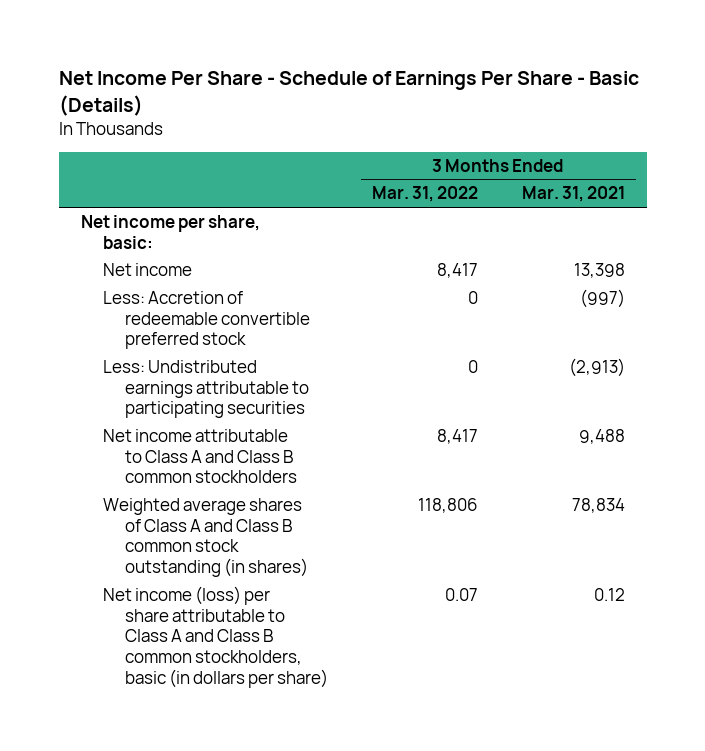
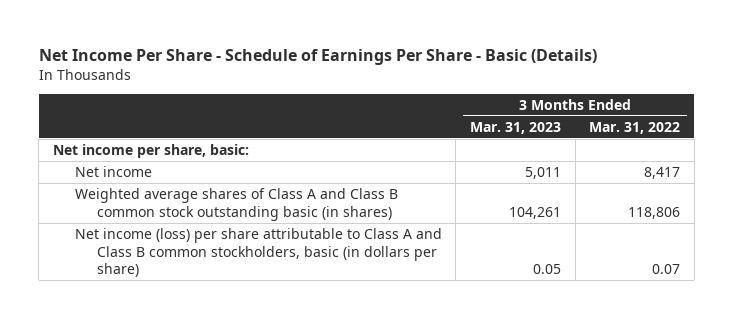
[521,186,625,203] Mar. 31, 2021 -> none
none -> [469,121,561,134] Mar. 31, 2023
[102,291,310,350] Less: Accretion of redeemable convertible preferred stock -> none
[102,360,309,419] Less: Undistributed earnings attributable to participating securities -> none
[102,429,297,484] Net income attributable to Class A and Class B common stockholders -> none
[102,498,308,578] Weighted average shares of Class A and Class B common stock outstanding (in shares) -> [74,188,398,221] Weighted average shares of Class A and Class B common stock outstanding basic (in shares)

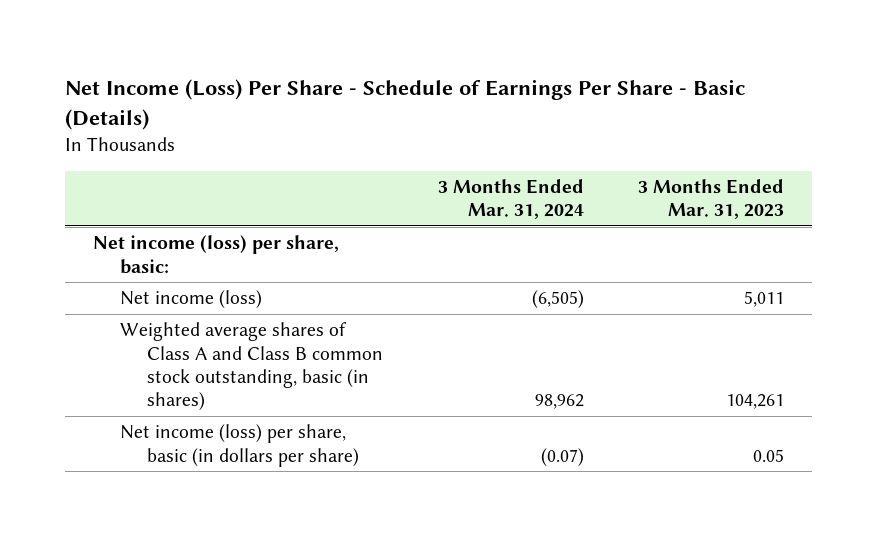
[38,48,597,65] Net Income Per Share - Schedule of Earnings Per Share - Basic (Details) -> [65,79,746,131] Net Income (Loss) Per Share - Schedule of Earnings Per Share - Basic (Details)
[589,121,681,134] Mar. 31, 2022 -> none
none -> [437,178,584,220] 3 Months Ended Mar. 31, 2024
[52,144,249,159] Net income per share, basic: -> [92,235,339,274] Net income (loss) per share, basic:
[74,166,152,178] Net income -> [120,290,263,309] Net income (loss)
[74,188,398,221] Weighted average shares of Class A and Class B common stock outstanding basic (in shares) -> [120,322,384,411] Weighted average shares of Class A and Class B common stock outstanding, basic (in shares)
[74,228,442,278] Net income (loss) per share attributable to Class A and Class B common stockholders, basic (in dollars per share) -> [120,424,360,467] Net income (loss) per share, basic (in dollars per share)

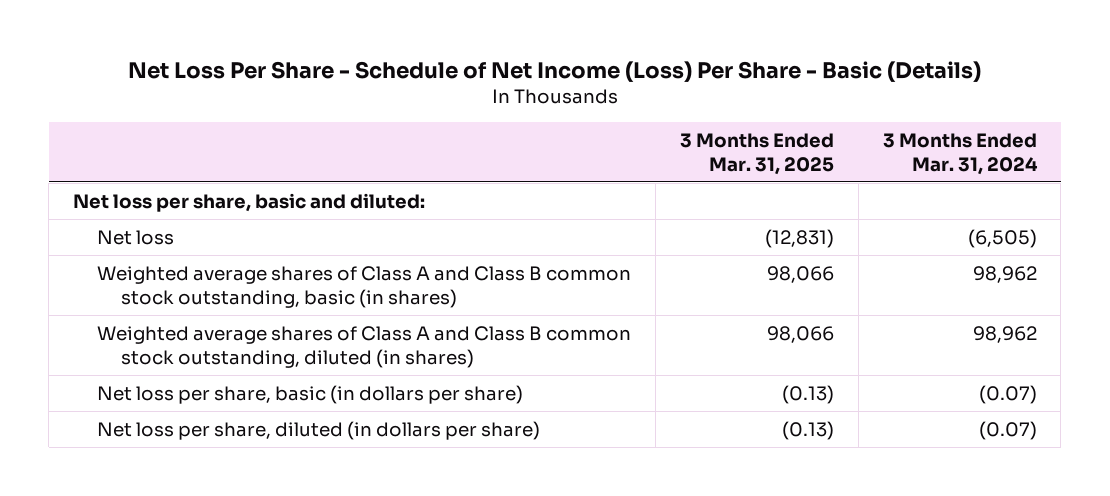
[65,79,746,131] Net Income (Loss) Per Share - Schedule of Earnings Per Share - Basic (Details) -> [127,60,981,82] Net Loss Per Share - Schedule of Net Income (Loss) Per Share - Basic (Details)
[638,178,785,220] 3 Months Ended Mar. 31, 2023 -> none
none -> [679,132,834,175] 3 Months Ended Mar. 31, 2025
[92,235,339,274] Net income (loss) per share, basic: -> [73,192,426,212] Net loss per share, basic and diluted:
[120,290,263,309] Net income (loss) -> [97,229,175,245] Net loss
none -> [97,325,632,368] Weighted average shares of Class A and Class B common stock outstanding, diluted (in shares)
[120,424,360,467] Net income (loss) per share, basic (in dollars per share) -> [97,384,524,404] Net loss per share, basic (in dollars per share)
none -> [97,420,541,440] Net loss per share, diluted (in dollars per share)

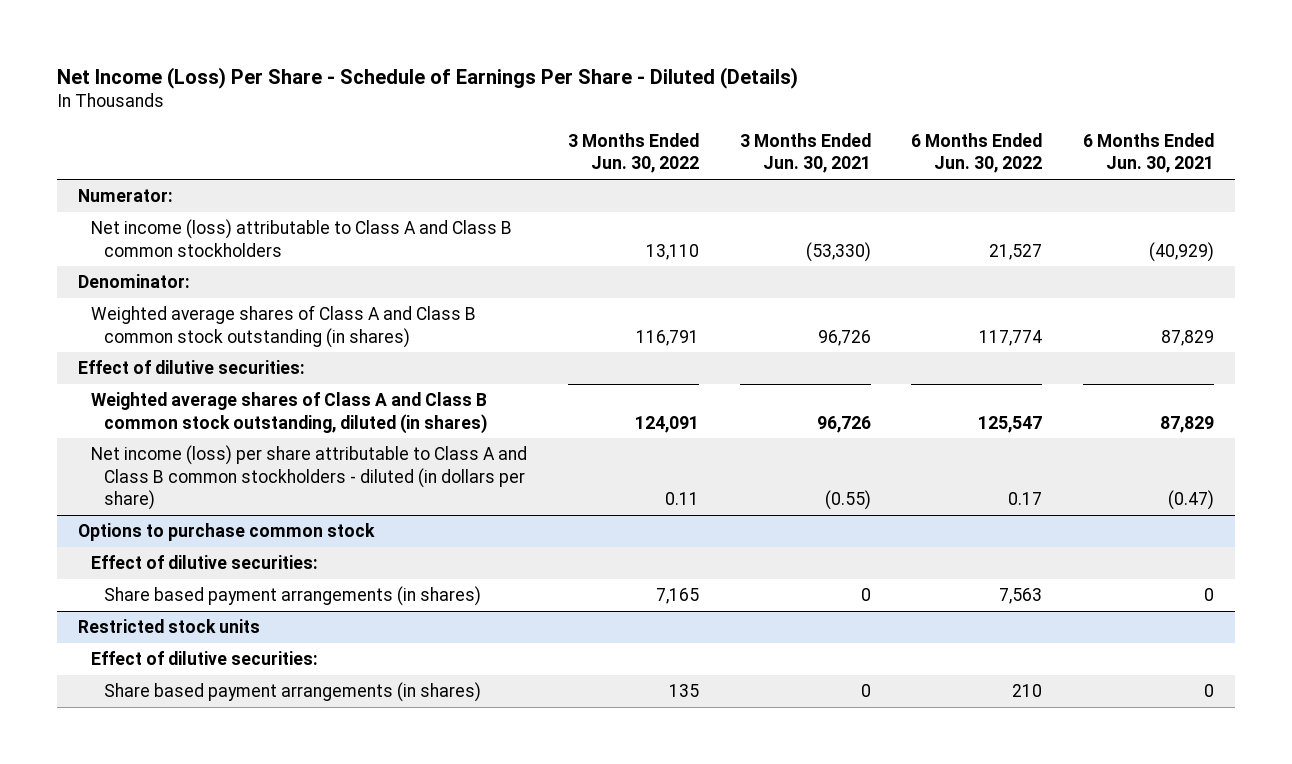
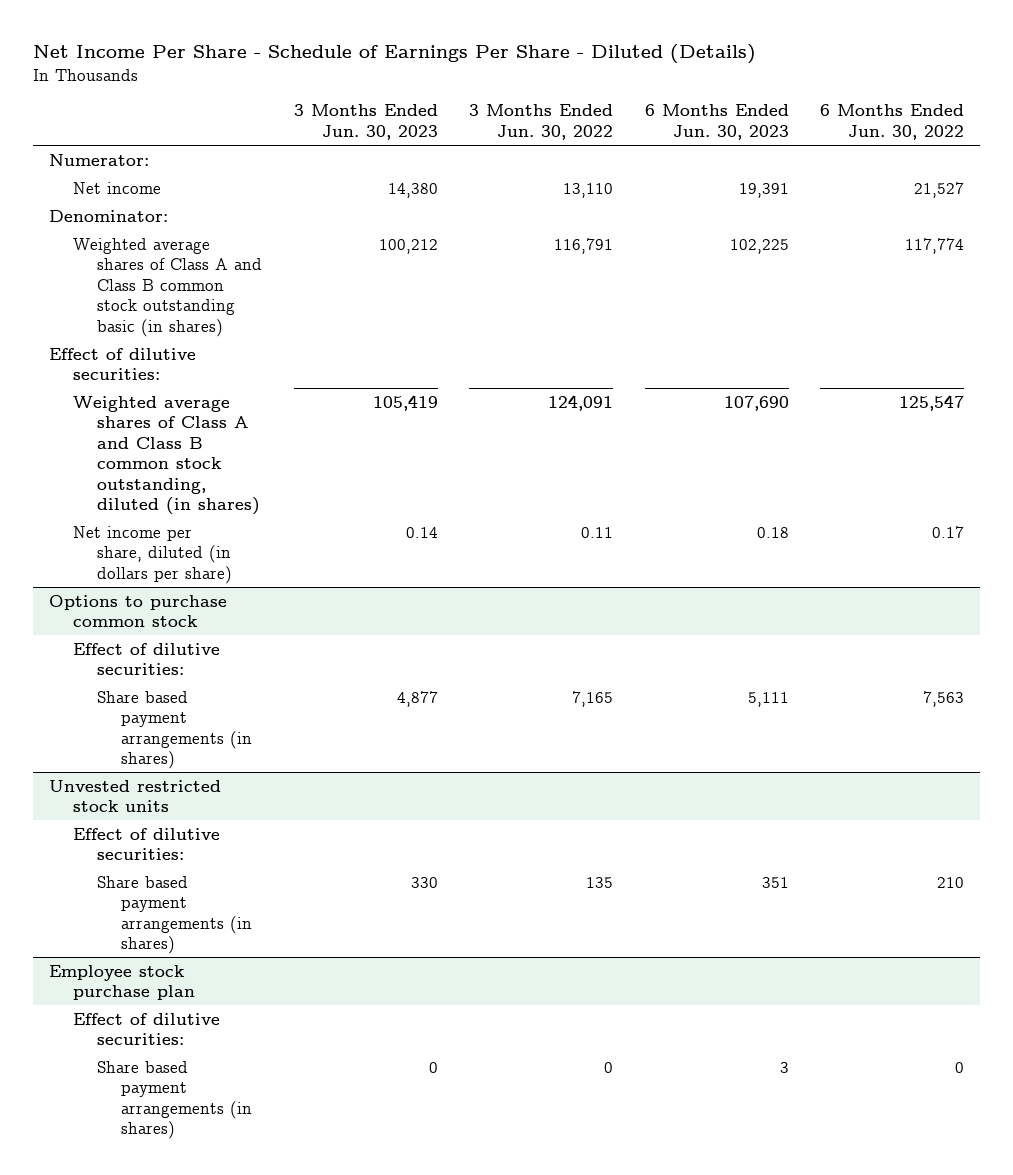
[57,67,799,90] Net Income (Loss) Per Share - Schedule of Earnings Per Share - Diluted (Details) -> [33,44,757,65] Net Income Per Share - Schedule of Earnings Per Share - Diluted (Details)
[739,132,871,174] 3 Months Ended Jun. 30, 2021 -> none
[1083,132,1215,174] 6 Months Ended Jun. 30, 2021 -> none
none -> [293,104,438,141] 3 Months Ended Jun. 30, 2023
none -> [644,104,789,141] 6 Months Ended Jun. 30, 2023
[90,219,512,257] Net income (loss) attributable to Class A and Class B common stockholders -> [73,181,162,194] Net income
[90,305,476,348] Weighted average shares of Class A and Class B common stock outstanding (in shares) -> [73,237,263,337] Weighted average shares of Class A and Class B common stock outstanding basic (in shares)
[90,445,527,510] Net income (loss) per share attributable to Class A and Class B common stockholders - diluted (in dollars per share) -> [73,525,233,584] Net income per share, diluted (in dollars per share)
[77,619,260,634] Restricted stock units -> [48,779,221,813] Unvested restricted stock units
none -> [48,964,196,1001] Employee stock purchase plan
none -> [73,1012,221,1046] Effect of dilutive securities:
none -> [97,1060,253,1140] Share based payment arrangements (in shares)

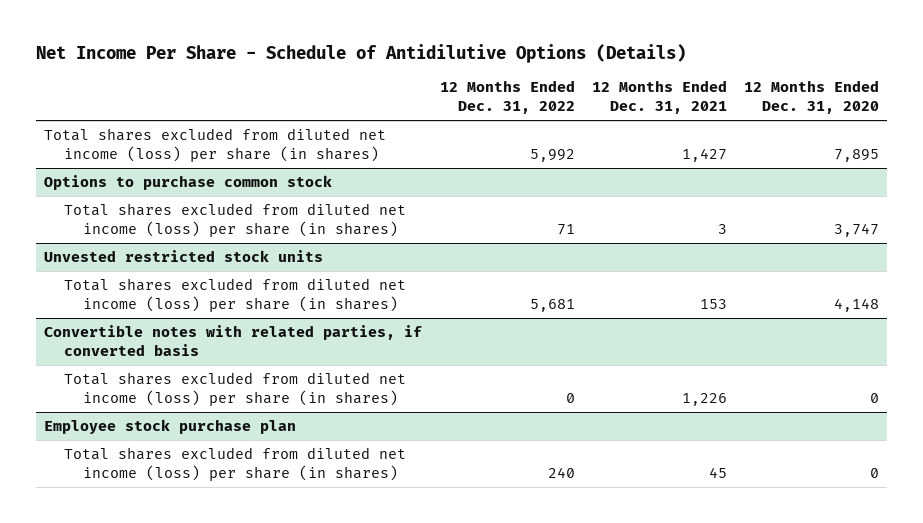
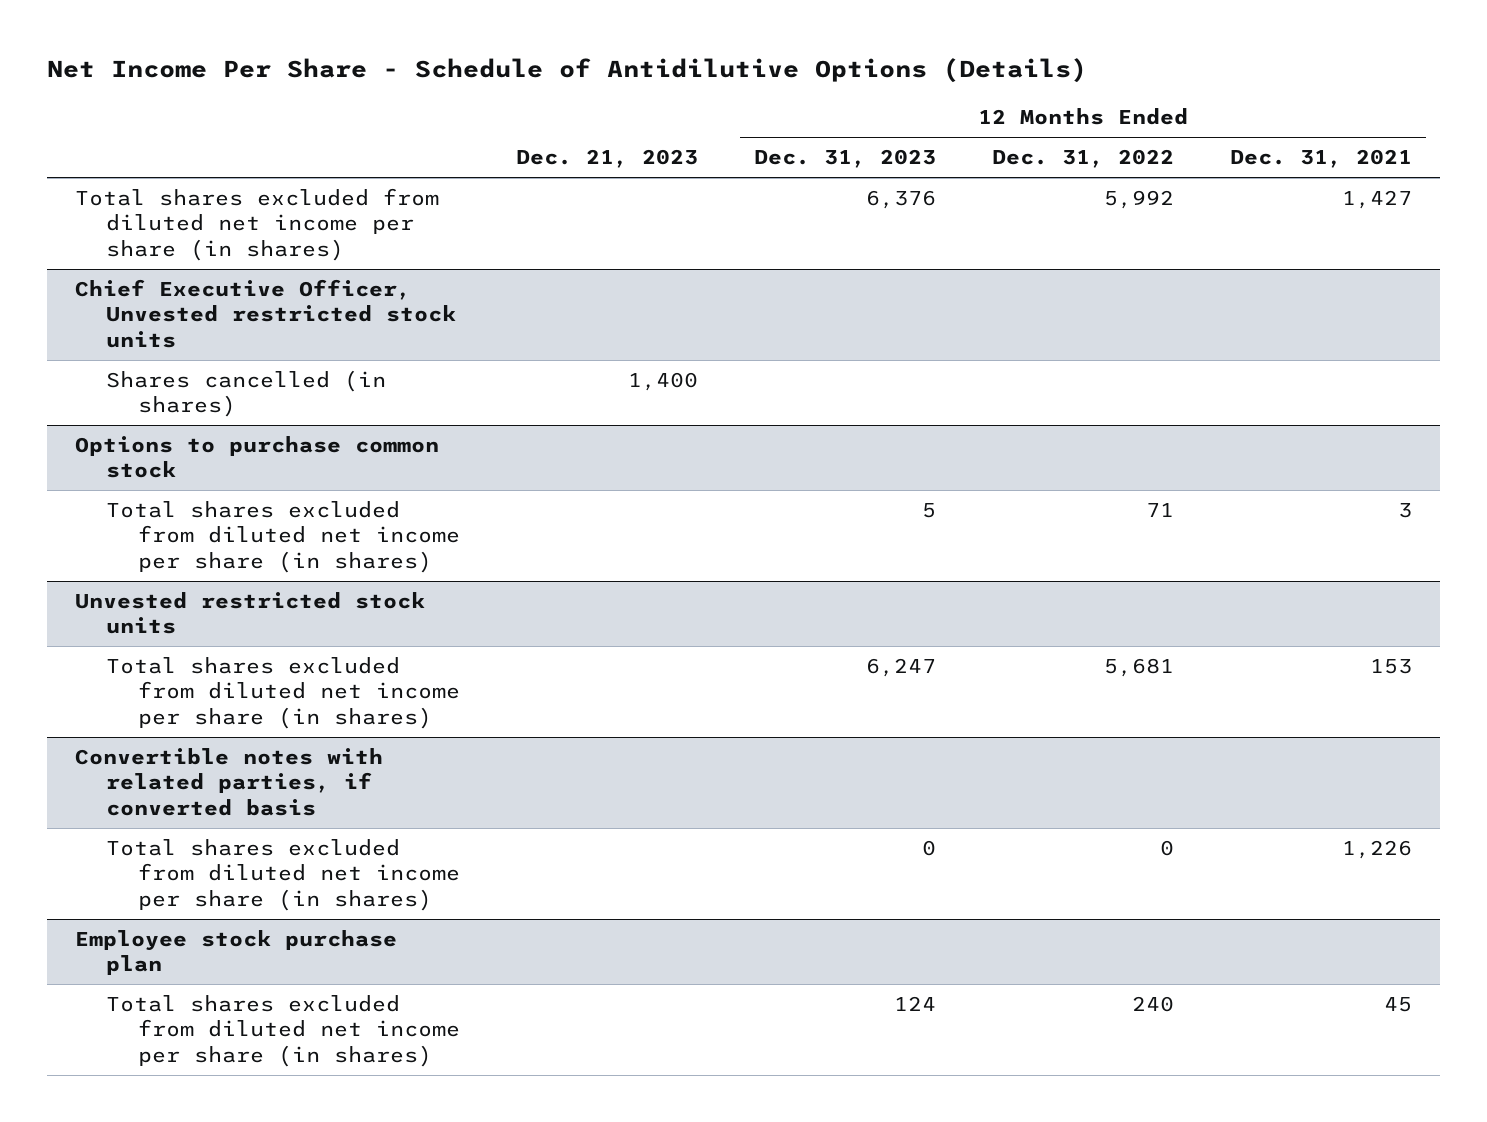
[743,80,879,115] 12 Months Ended Dec. 31, 2020 -> none
none -> [516,149,699,169] Dec. 21, 2023
none -> [754,149,937,169] Dec. 31, 2023
[44,128,387,163] Total shares excluded from diluted net income (loss) per share (in shares) -> [74,187,439,261] Total shares excluded from diluted net income per share (in shares)
none -> [74,278,457,348] Chief Executive Officer, Unvested restricted stock units
none -> [106,369,387,418] Shares cancelled (in shares)
[63,203,406,238] Total shares excluded from diluted net income (loss) per share (in shares) -> [106,500,461,573] Total shares excluded from diluted net income per share (in shares)
[63,278,406,313] Total shares excluded from diluted net income (loss) per share (in shares) -> [106,656,461,729] Total shares excluded from diluted net income per share (in shares)
[63,372,406,407] Total shares excluded from diluted net income (loss) per share (in shares) -> [106,838,461,911] Total shares excluded from diluted net income per share (in shares)
[63,447,406,482] Total shares excluded from diluted net income (loss) per share (in shares) -> [106,994,461,1067] Total shares excluded from diluted net income per share (in shares)

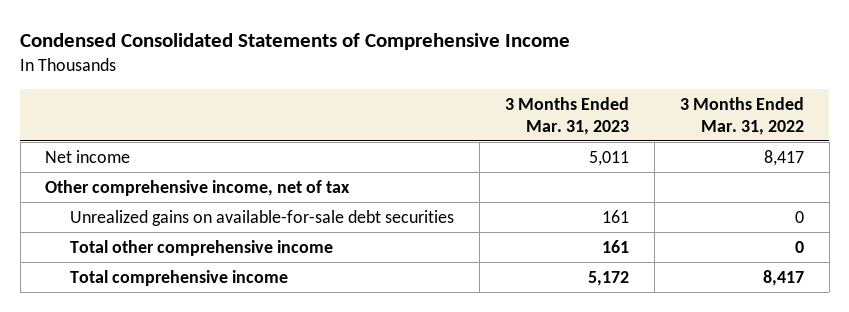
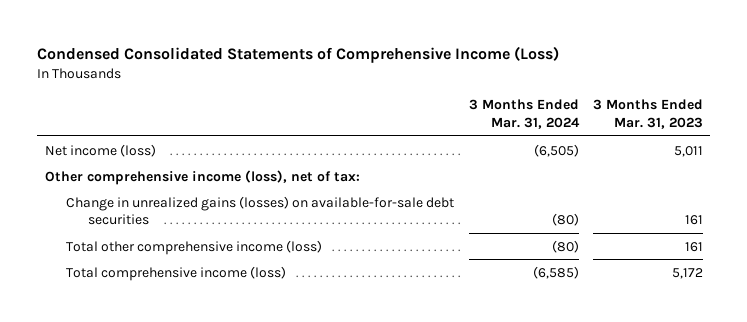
[20,33,571,51] Condensed Consolidated Statements of Comprehensive Income -> [37,46,560,64] Condensed Consolidated Statements of Comprehensive Income (Loss)
[679,96,804,135] 3 Months Ended Mar. 31, 2022 -> none
none -> [468,99,580,130] 3 Months Ended Mar. 31, 2024
[45,149,131,163] Net income -> [44,143,156,157] Net income (loss)
[45,179,351,196] Other comprehensive income, net of tax -> [44,169,360,185] Other comprehensive income (loss), net of tax:
[69,209,454,226] Unrealized gains on available-for-sale debt securities -> [66,195,455,226] Change in unrealized gains (losses) on available-for-sale debt securities
[69,239,333,256] Total other comprehensive income -> [66,239,323,255] Total other comprehensive income (loss)
[69,269,288,286] Total comprehensive income -> [66,265,287,281] Total comprehensive income (loss)

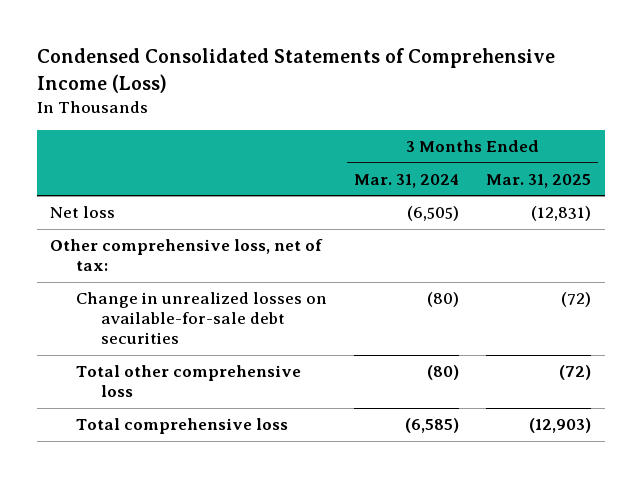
[592,99,703,130] 3 Months Ended Mar. 31, 2023 -> none
none -> [486,173,592,188] Mar. 31, 2025
[44,143,156,157] Net income (loss) -> [50,206,116,219] Net loss
[44,169,360,185] Other comprehensive income (loss), net of tax: -> [50,239,324,272] Other comprehensive loss, net of tax:
[66,195,455,226] Change in unrealized gains (losses) on available-for-sale debt securities -> [75,292,327,345] Change in unrealized losses on available-for-sale debt securities
[66,239,323,255] Total other comprehensive income (loss) -> [75,365,301,398] Total other comprehensive loss
[66,265,287,281] Total comprehensive income (loss) -> [75,418,288,435] Total comprehensive loss

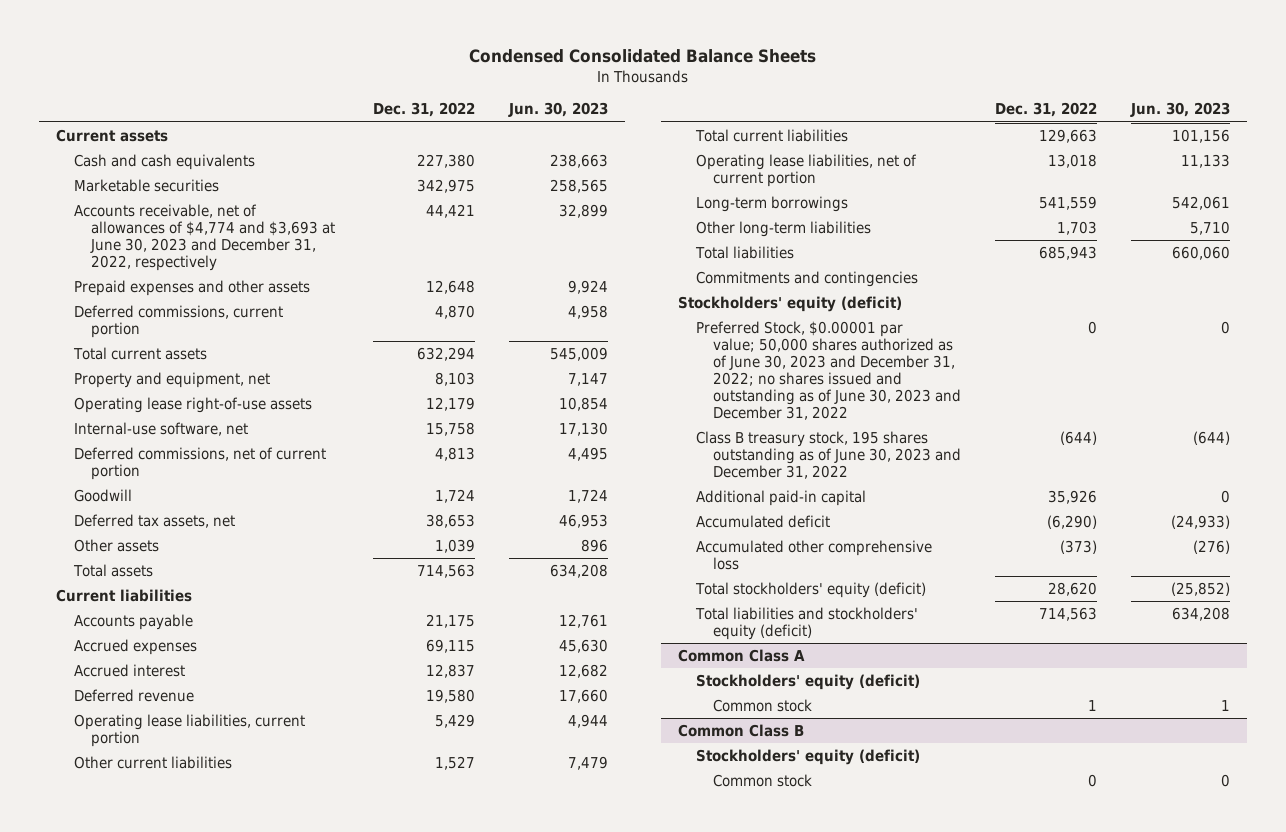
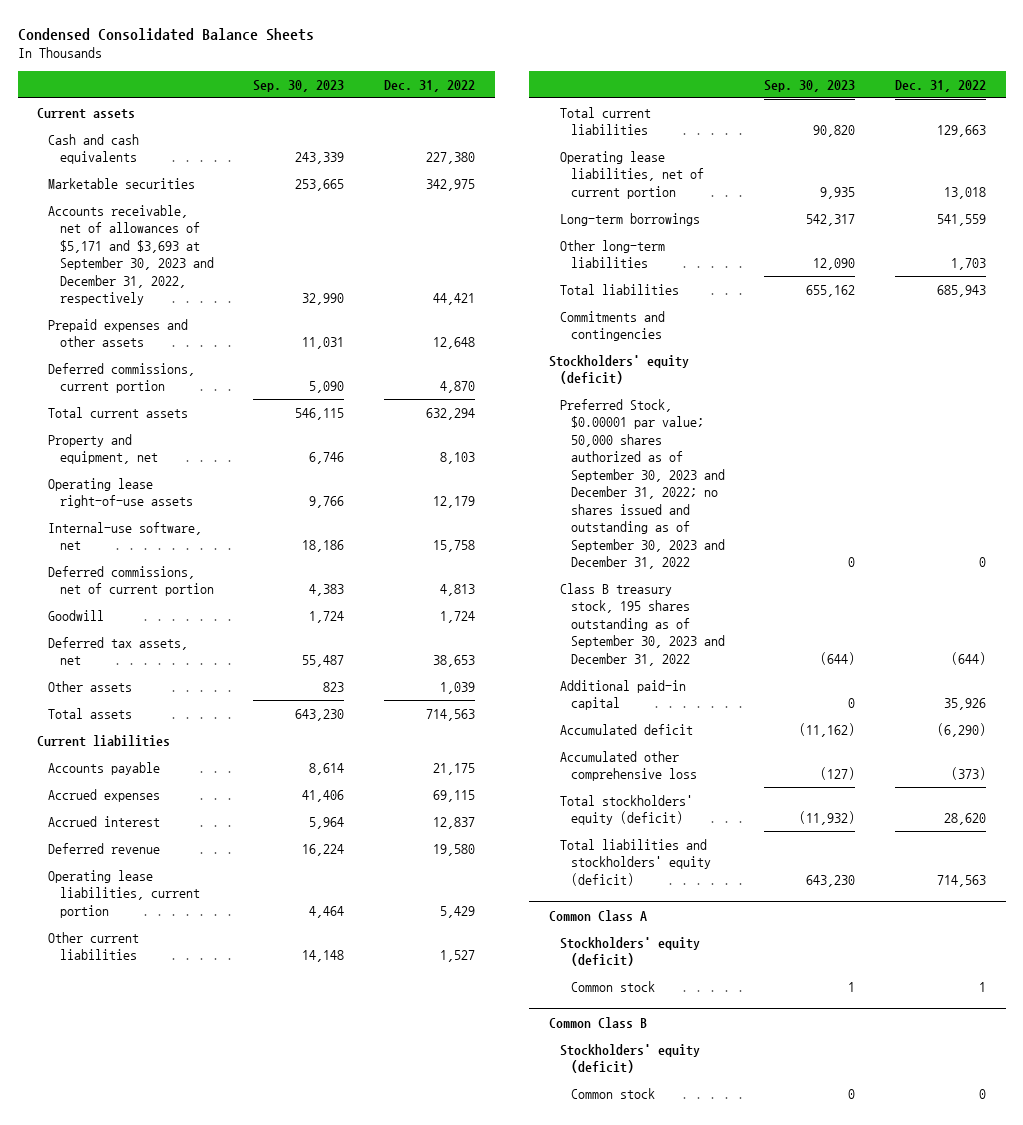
[507,102,608,118] Jun. 30, 2023 -> none
none -> [253,79,345,92] Sep. 30, 2023
[73,204,336,271] Accounts receivable, net of allowances of $4,774 and $3,693 at June 30, 2023 and December 31, 2022, respectively -> [48,204,214,306] Accounts receivable, net of allowances of $5,171 and $3,693 at September 30, 2023 and December 31, 2022, respectively
[695,321,962,420] Preferred Stock, $0.00001 par value; 50,000 shares authorized as of June 30, 2023 and December 31, 2022; no shares issued and outstanding as of June 30, 2023 and December 31, 2022 -> [559,398,725,570] Preferred Stock, $0.00001 par value; 50,000 shares authorized as of September 30, 2023 and December 31, 2022; no shares issued and outstanding as of September 30, 2023 and December 31, 2022
[695,431,962,480] Class B treasury stock, 195 shares outstanding as of June 30, 2023 and December 31, 2022 -> [559,582,725,666] Class B treasury stock, 195 shares outstanding as of September 30, 2023 and December 31, 2022

